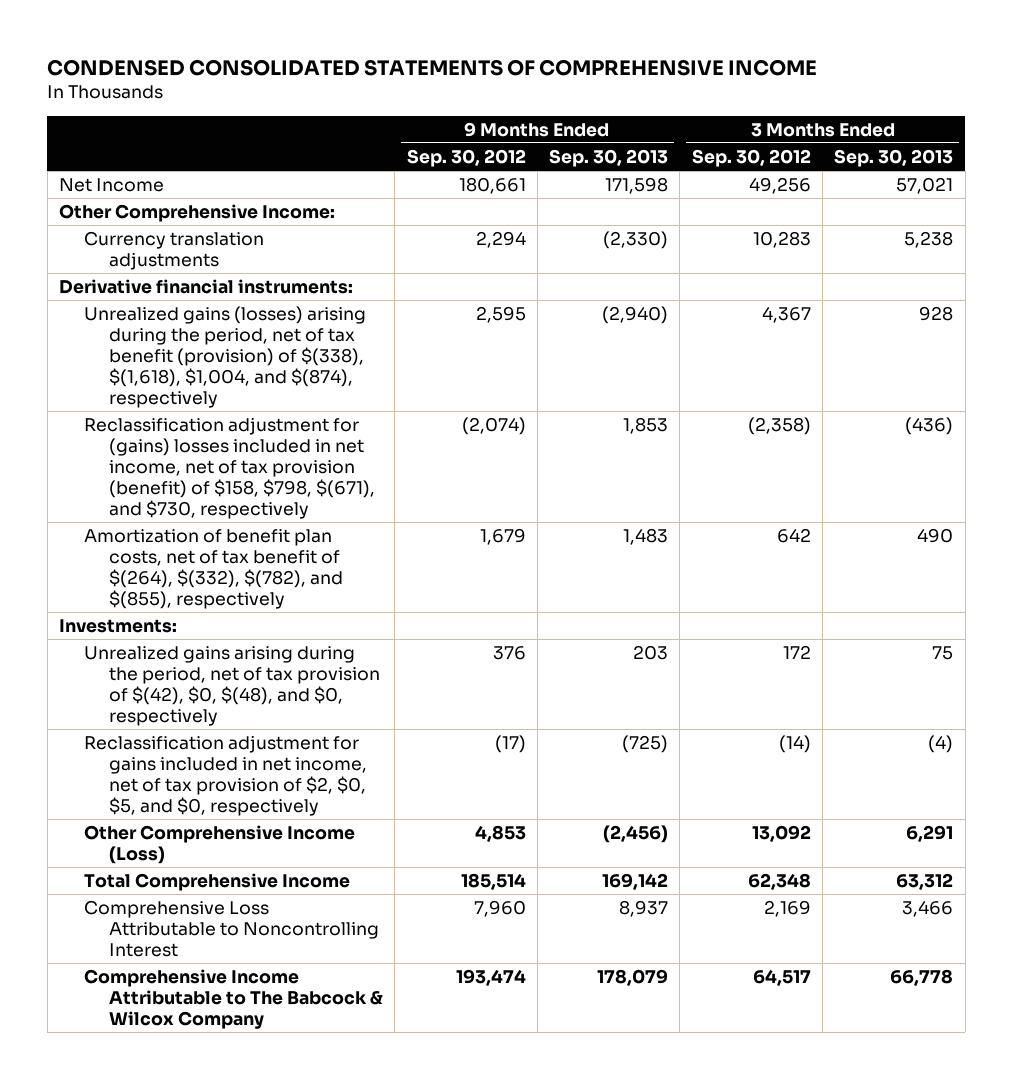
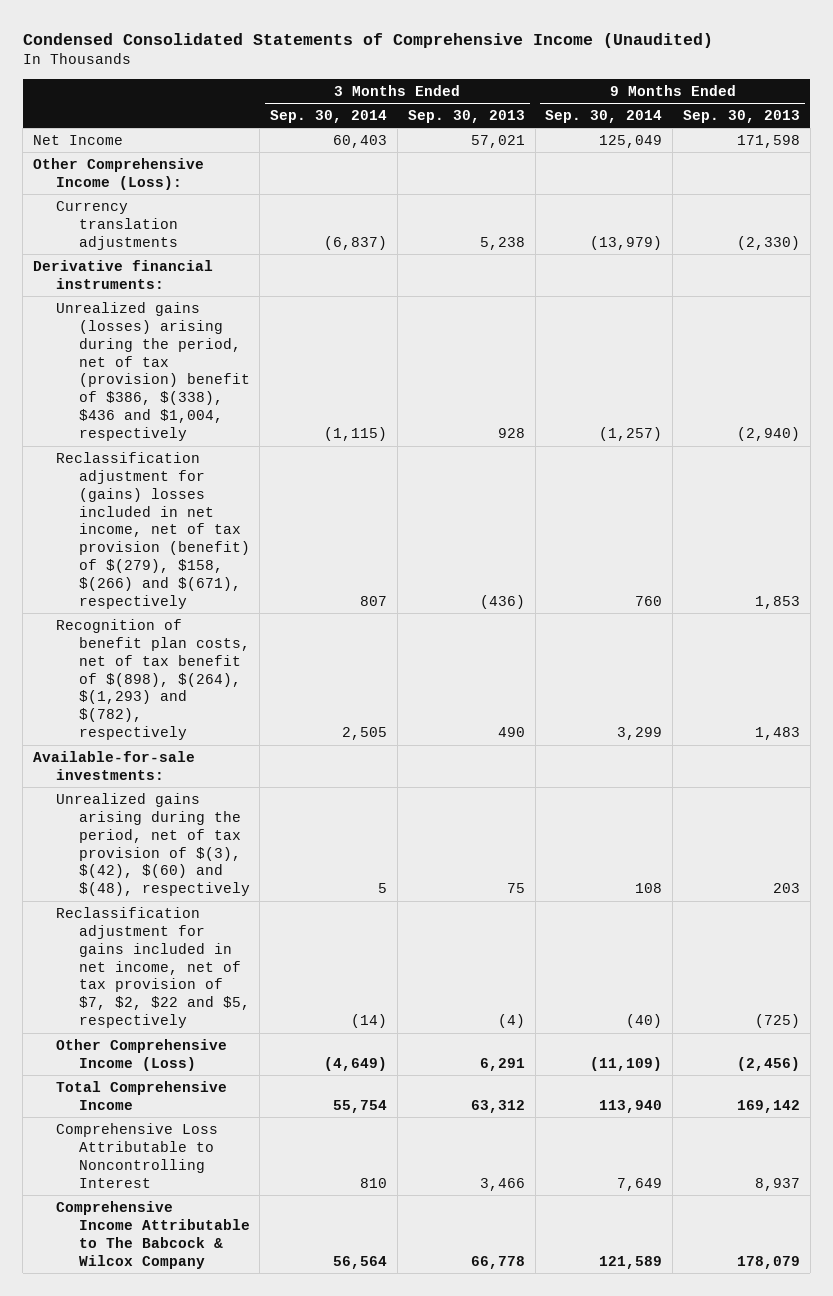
[47,58,818,76] CONDENSED CONSOLIDATED STATEMENTS OF COMPREHENSIVE INCOME -> [22,32,713,48] Condensed Consolidated Statements of Comprehensive Income (Unaudited)
[406,148,526,167] Sep. 30, 2012 -> none
[691,148,811,167] Sep. 30, 2012 -> none
none -> [270,110,388,124] Sep. 30, 2014
none -> [545,110,663,124] Sep. 30, 2014
[59,203,336,222] Other Comprehensive Income: -> [32,157,204,190] Other Comprehensive Income (Loss):
[59,618,178,633] Investments: -> none
[84,305,367,409] Unrealized gains (losses) arising during the period, net of tax benefit (provision) of $(338), $(1,618), $1,004, and $(874), respectively -> [55,301,250,442] Unrealized gains (losses) arising during the period, net of tax (provision) benefit of $386, $(338), $436 and $1,004, respectively
[84,416,375,520] Reclassification adjustment for (gains) losses included in net income, net of tax provision (benefit) of $158, $798, $(671), and $730, respectively -> [55,451,250,609] Reclassification adjustment for (gains) losses included in net income, net of tax provision (benefit) of $(279), $158, $(266) and $(671), respectively
[84,528,343,610] Amortization of benefit plan costs, net of tax benefit of $(264), $(332), $(782), and $(855), respectively -> [55,618,250,741] Recognition of benefit plan costs, net of tax benefit of $(898), $(264), $(1,293) and $(782), respectively
none -> [32,750,195,780] Available-for-sale investments:
[84,645,380,727] Unrealized gains arising during the period, net of tax provision of $(42), $0, $(48), and $0, respectively -> [55,792,250,897] Unrealized gains arising during the period, net of tax provision of $(3), $(42), $(60) and $(48), respectively
[84,734,367,817] Reclassification adjustment for gains included in net income, net of tax provision of $2, $0, $5, and $0, respectively -> [55,906,250,1029] Reclassification adjustment for gains included in net income, net of tax provision of $7, $2, $22 and $5, respectively

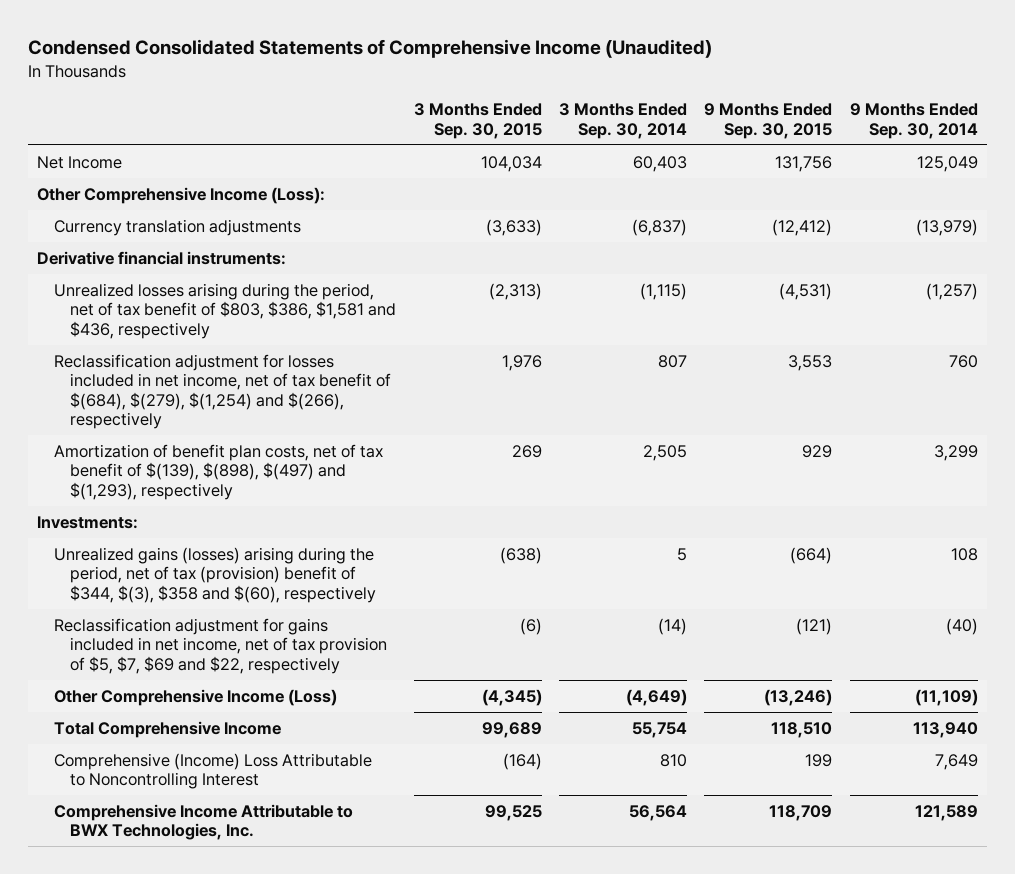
[407,110,525,124] Sep. 30, 2013 -> none
[682,110,800,124] Sep. 30, 2013 -> none
none -> [413,103,542,139] 3 Months Ended Sep. 30, 2015
none -> [704,103,833,139] 9 Months Ended Sep. 30, 2015
[32,750,195,780] Available-for-sale investments: -> none
[55,301,250,442] Unrealized gains (losses) arising during the period, net of tax (provision) benefit of $386, $(338), $436 and $1,004, respectively -> [53,282,397,339] Unrealized losses arising during the period, net of tax benefit of $803, $386, $1,581 and $436, respectively
[55,451,250,609] Reclassification adjustment for (gains) losses included in net income, net of tax provision (benefit) of $(279), $158, $(266) and $(671), respectively -> [53,353,392,430] Reclassification adjustment for losses included in net income, net of tax benefit of $(684), $(279), $(1,254) and $(266), respectively
[55,618,250,741] Recognition of benefit plan costs, net of tax benefit of $(898), $(264), $(1,293) and $(782), respectively -> [53,443,383,500] Amortization of benefit plan costs, net of tax benefit of $(139), $(898), $(497) and $(1,293), respectively
none -> [37,515,139,529] Investments:
[55,792,250,897] Unrealized gains arising during the period, net of tax provision of $(3), $(42), $(60) and $(48), respectively -> [53,546,377,603] Unrealized gains (losses) arising during the period, net of tax (provision) benefit of $344, $(3), $358 and $(60), respectively
[55,906,250,1029] Reclassification adjustment for gains included in net income, net of tax provision of $7, $2, $22 and $5, respectively -> [53,617,388,674] Reclassification adjustment for gains included in net income, net of tax provision of $5, $7, $69 and $22, respectively
[55,1122,218,1188] Comprehensive Loss Attributable to Noncontrolling Interest -> [53,752,372,790] Comprehensive (Income) Loss Attributable to Noncontrolling Interest
[55,1200,250,1269] Comprehensive Income Attributable to The Babcock & Wilcox Company -> [53,803,353,841] Comprehensive Income Attributable to BWX Technologies, Inc.

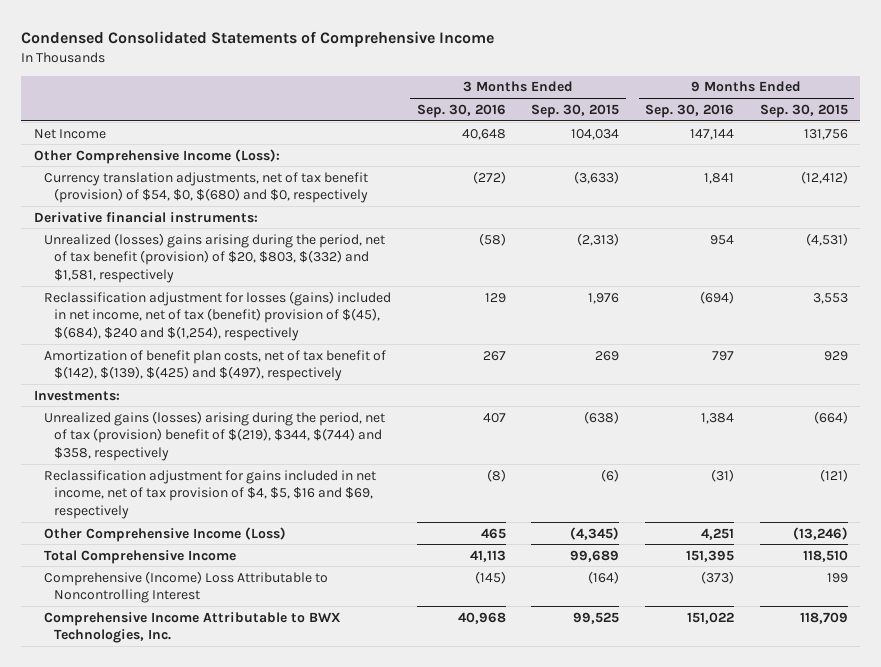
[28,39,713,59] Condensed Consolidated Statements of Comprehensive Income (Unaudited) -> [20,30,494,47] Condensed Consolidated Statements of Comprehensive Income
[559,103,688,139] 3 Months Ended Sep. 30, 2014 -> none
[849,103,978,139] 9 Months Ended Sep. 30, 2014 -> none
none -> [416,103,506,118] Sep. 30, 2016
none -> [644,103,734,118] Sep. 30, 2016
[53,218,301,236] Currency translation adjustments -> [43,171,369,204] Currency translation adjustments, net of tax benefit (provision) of $54, $0, $(680) and $0, respectively
[53,282,397,339] Unrealized losses arising during the period, net of tax benefit of $803, $386, $1,581 and $436, respectively -> [43,232,385,284] Unrealized (losses) gains arising during the period, net of tax benefit (provision) of $20, $803, $(332) and $1,581, respectively
[53,353,392,430] Reclassification adjustment for losses included in net income, net of tax benefit of $(684), $(279), $(1,254) and $(266), respectively -> [43,290,391,342] Reclassification adjustment for losses (gains) included in net income, net of tax (benefit) provision of $(45), $(684), $240 and $(1,254), respectively
[53,443,383,500] Amortization of benefit plan costs, net of tax benefit of $(139), $(898), $(497) and $(1,293), respectively -> [43,349,386,382] Amortization of benefit plan costs, net of tax benefit of $(142), $(139), $(425) and $(497), respectively
[53,546,377,603] Unrealized gains (losses) arising during the period, net of tax (provision) benefit of $344, $(3), $358 and $(60), respectively -> [43,410,385,462] Unrealized gains (losses) arising during the period, net of tax (provision) benefit of $(219), $344, $(744) and $358, respectively
[53,617,388,674] Reclassification adjustment for gains included in net income, net of tax provision of $5, $7, $69 and $22, respectively -> [43,469,376,520] Reclassification adjustment for gains included in net income, net of tax provision of $4, $5, $16 and $69, respectively

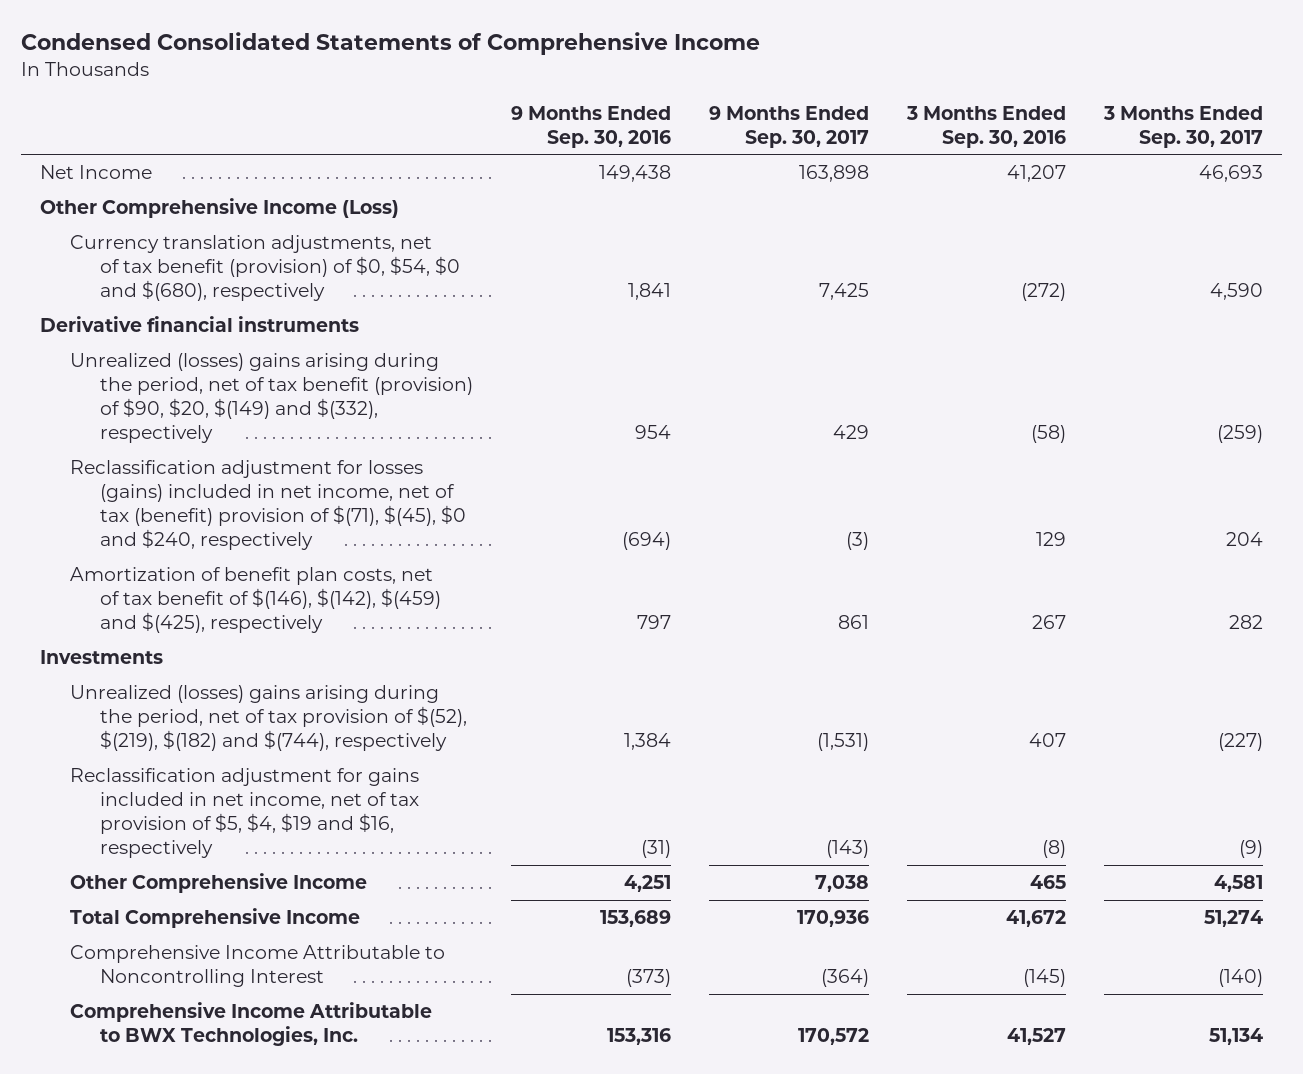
[531,103,620,118] Sep. 30, 2015 -> none
[759,103,848,118] Sep. 30, 2015 -> none
none -> [708,105,869,148] 9 Months Ended Sep. 30, 2017
none -> [1102,105,1263,148] 3 Months Ended Sep. 30, 2017
[461,128,506,140] 40,648 -> [1006,165,1066,183] 41,207
[689,128,734,140] 147,144 -> [598,165,671,183] 149,438
[33,148,280,164] Other Comprehensive Income (Loss): -> [39,198,399,219] Other Comprehensive Income (Loss)
[43,171,369,204] Currency translation adjustments, net of tax benefit (provision) of $54, $0, $(680) and $0, respectively -> [69,235,460,302] Currency translation adjustments, net of tax benefit (provision) of $0, $54, $0 and $(680), respectively
[33,211,258,223] Derivative financial instruments: -> [39,316,359,333] Derivative financial instruments
[43,232,385,284] Unrealized (losses) gains arising during the period, net of tax benefit (provision) of $20, $803, $(332) and $1,581, respectively -> [69,353,473,444] Unrealized (losses) gains arising during the period, net of tax benefit (provision) of $90, $20, $(149) and $(332), respectively
[43,290,391,342] Reclassification adjustment for losses (gains) included in net income, net of tax (benefit) provision of $(45), $(684), $240 and $(1,254), respectively -> [69,460,466,551] Reclassification adjustment for losses (gains) included in net income, net of tax (benefit) provision of $(71), $(45), $0 and $240, respectively
[43,349,386,382] Amortization of benefit plan costs, net of tax benefit of $(142), $(139), $(425) and $(497), respectively -> [69,567,441,634] Amortization of benefit plan costs, net of tax benefit of $(146), $(142), $(459) and $(425), respectively
[33,389,120,401] Investments: -> [39,650,163,665] Investments
[43,410,385,462] Unrealized gains (losses) arising during the period, net of tax (provision) benefit of $(219), $344, $(744) and $358, respectively -> [69,685,467,752] Unrealized (losses) gains arising during the period, net of tax provision of $(52), $(219), $(182) and $(744), respectively
[43,469,376,520] Reclassification adjustment for gains included in net income, net of tax provision of $4, $5, $16 and $69, respectively -> [69,768,419,859] Reclassification adjustment for gains included in net income, net of tax provision of $5, $4, $19 and $16, respectively
[43,526,286,542] Other Comprehensive Income (Loss) -> [69,873,367,894] Other Comprehensive Income
[469,549,506,562] 41,113 -> [1005,910,1066,928] 41,672
[685,549,734,562] 151,395 -> [599,910,671,928] 153,689
[43,570,328,604] Comprehensive (Income) Loss Attributable to Noncontrolling Interest -> [69,945,445,988] Comprehensive Income Attributable to Noncontrolling Interest
[457,611,506,624] 40,968 -> [1006,1028,1066,1046] 41,527
[686,611,734,624] 151,022 -> [606,1028,671,1046] 153,316

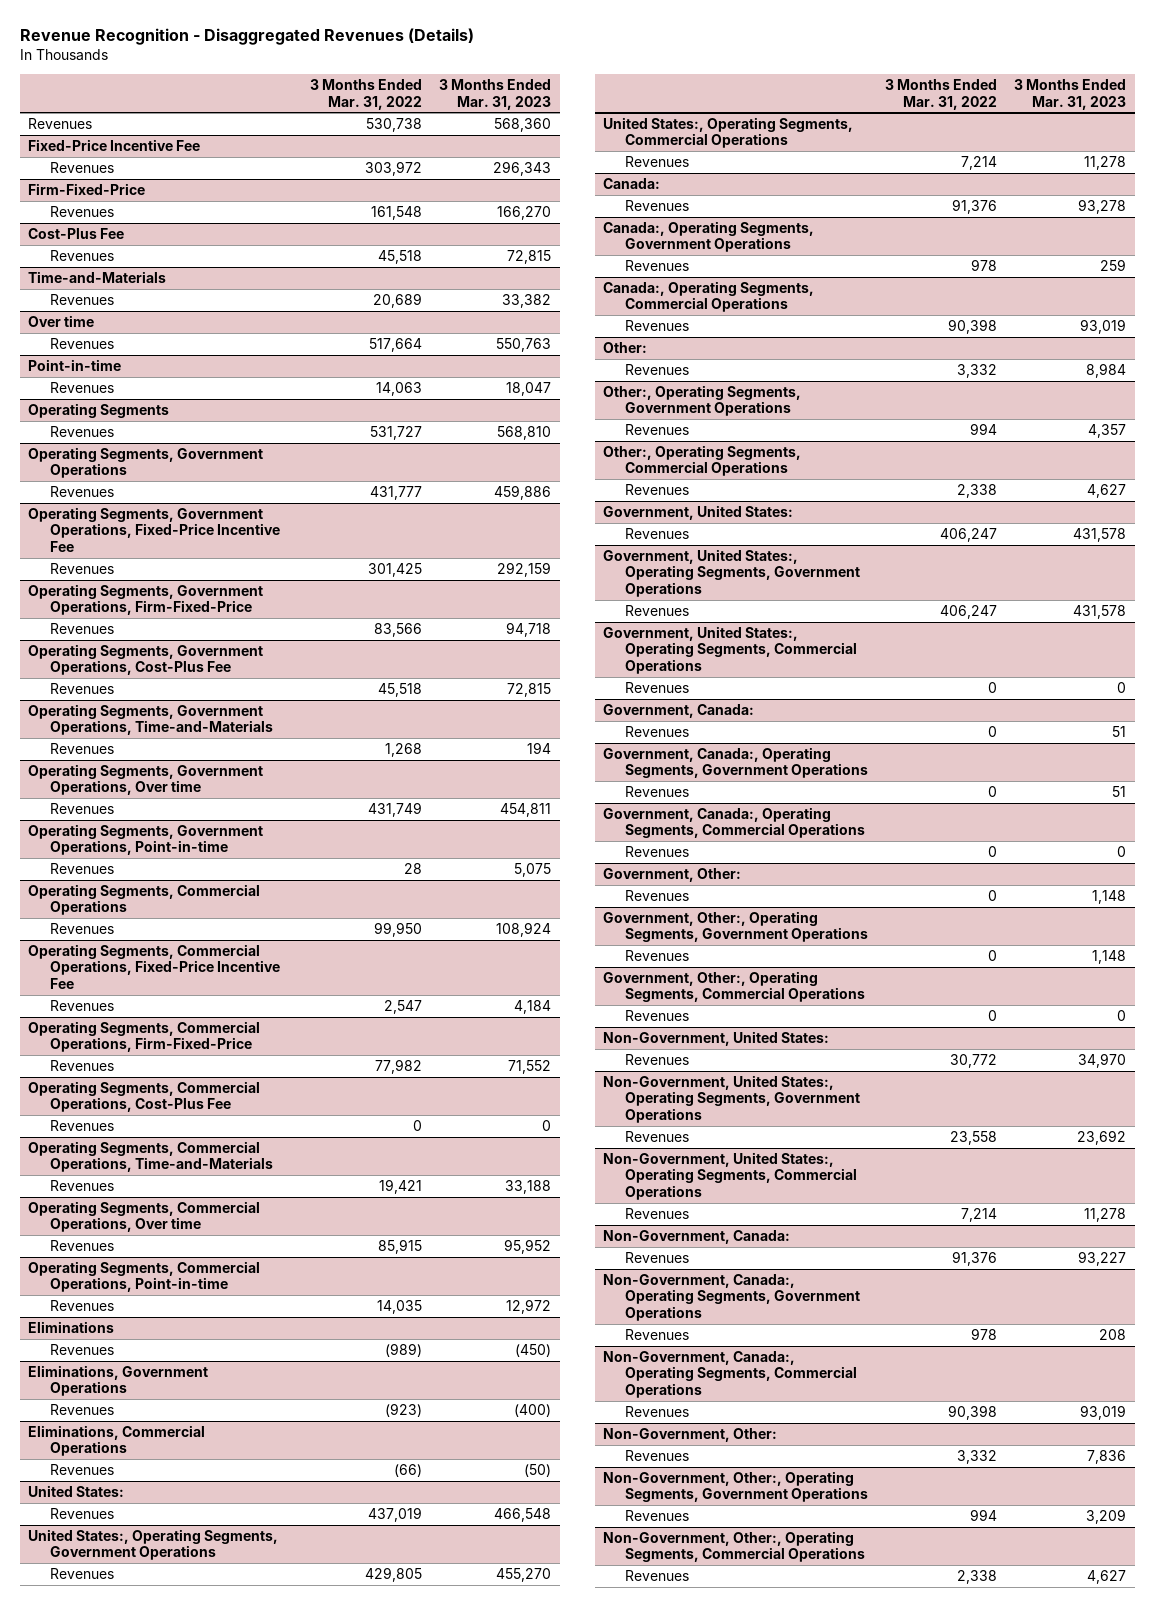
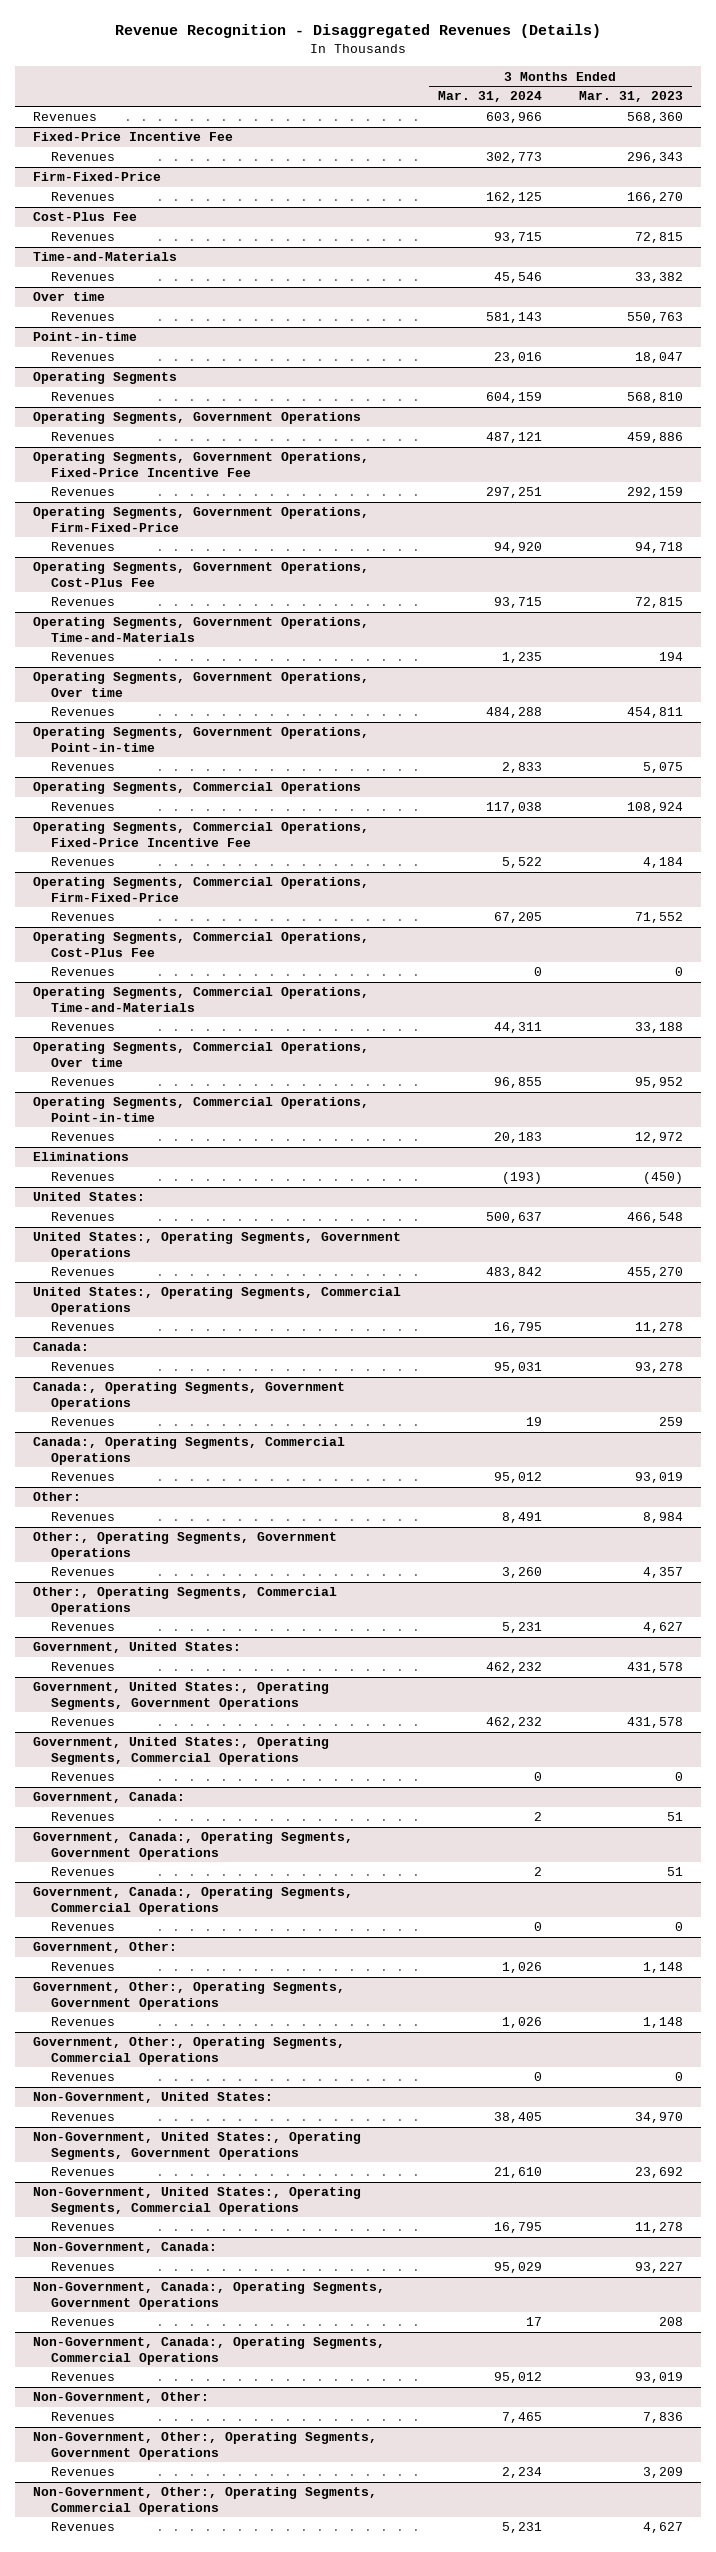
[309,79,422,110] 3 Months Ended Mar. 31, 2022 -> none
none -> [437,91,542,103] Mar. 31, 2024
[28,1364,209,1397] Eliminations, Government Operations -> none
[49,1403,114,1415] Revenues -> none
[28,1424,206,1457] Eliminations, Commercial Operations -> none
[49,1463,114,1475] Revenues -> none

